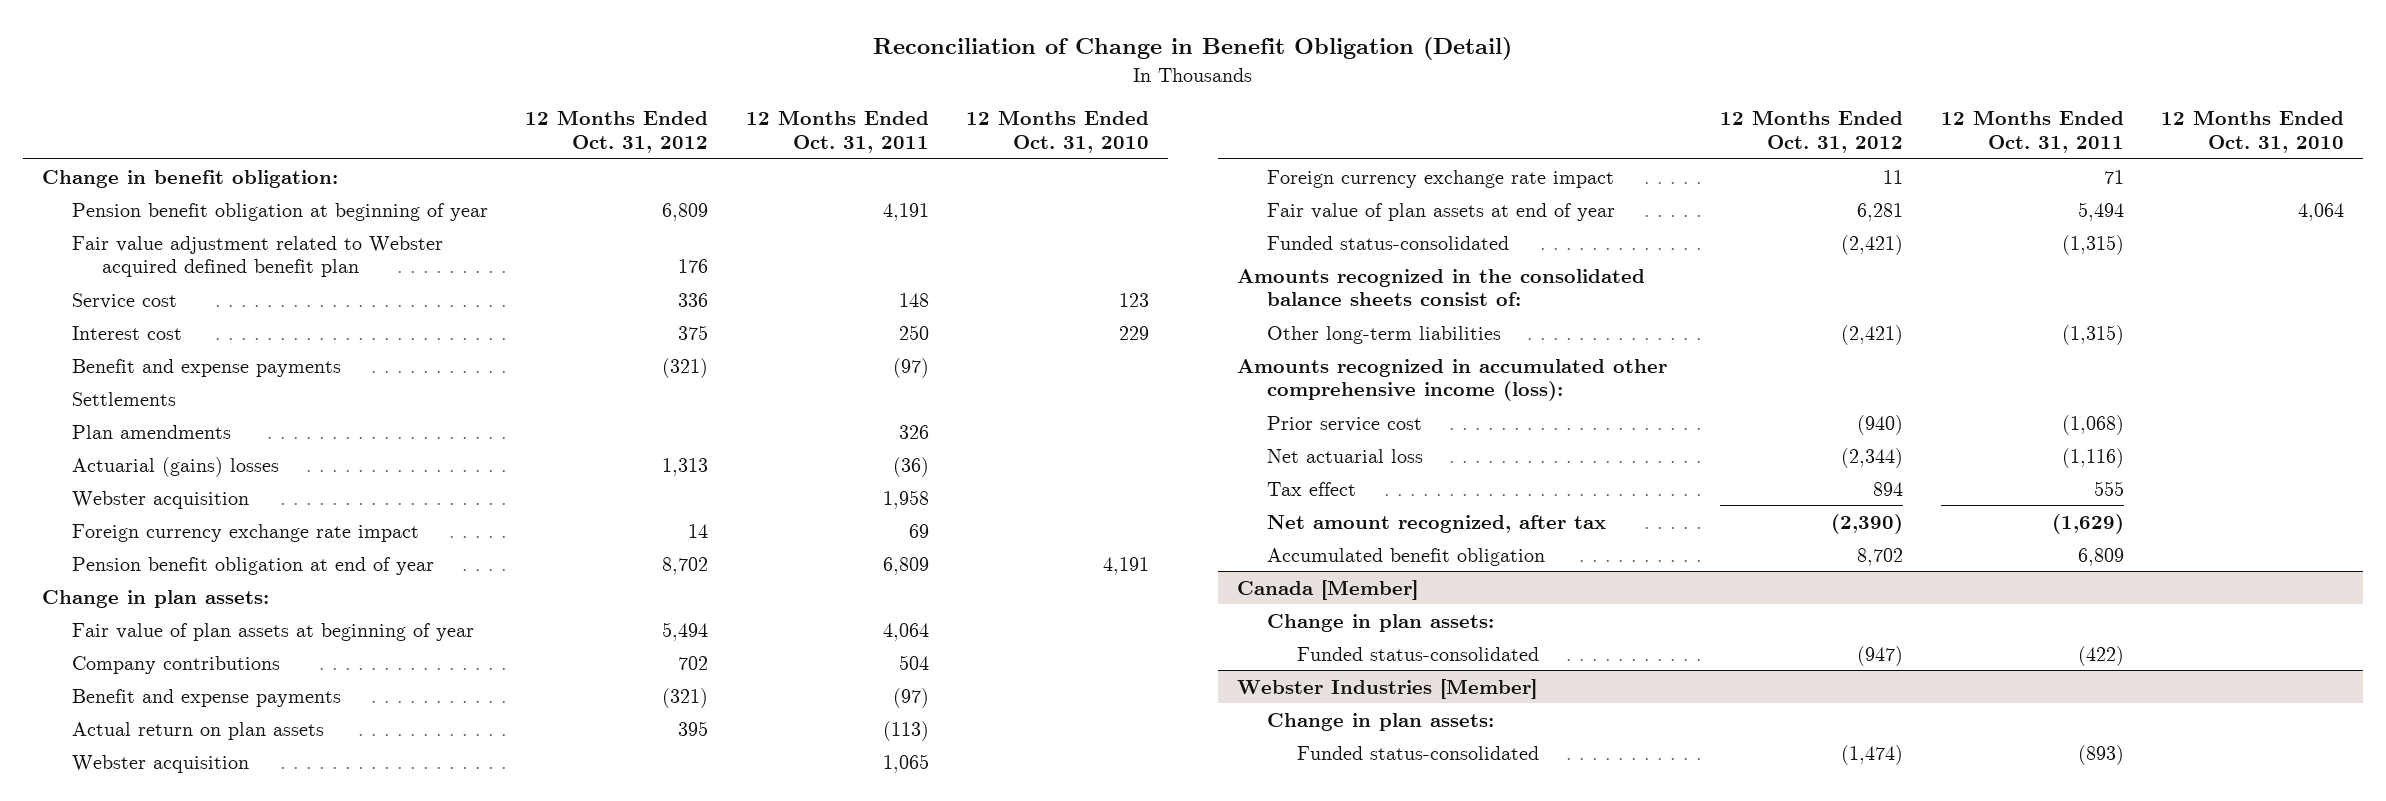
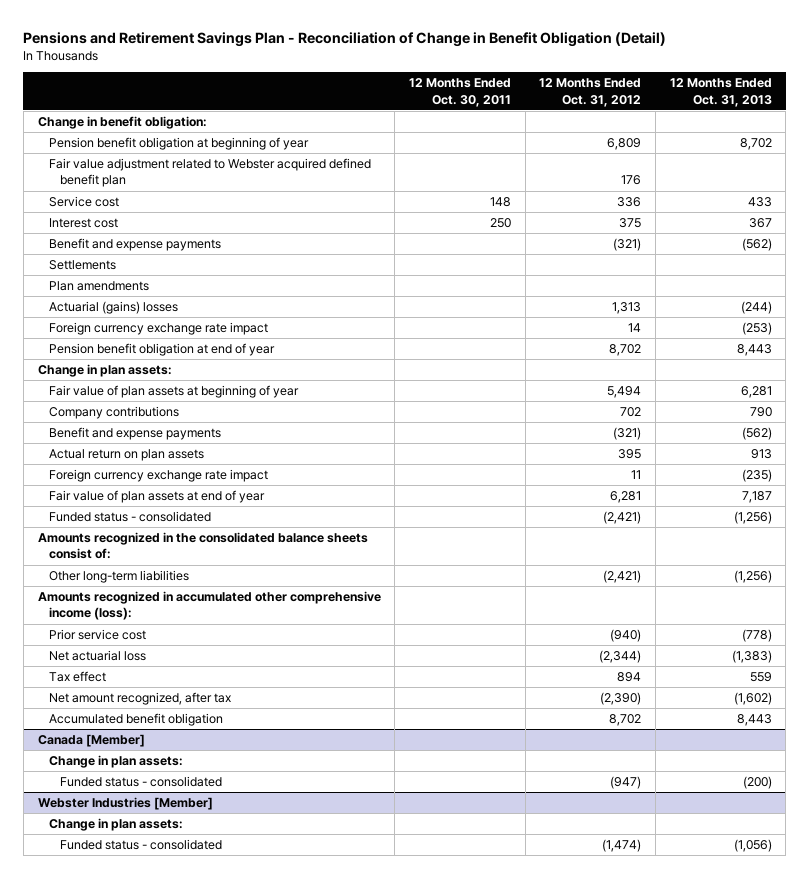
[873,37,1513,61] Reconciliation of Change in Benefit Obligation (Detail) -> [23,31,667,47] Pensions and Retirement Savings Plan - Reconciliation of Change in Benefit Obligation (Detail)
[745,110,929,153] 12 Months Ended Oct. 31, 2011 -> none
[966,110,1150,153] 12 Months Ended Oct. 31, 2010 -> none
none -> [408,78,511,107] 12 Months Ended Oct. 30, 2011
none -> [669,78,772,107] 12 Months Ended Oct. 31, 2013
[71,490,249,509] Webster acquisition -> none
[71,754,249,773] Webster acquisition -> none
[1266,235,1509,250] Funded status-consolidated -> [48,511,211,523] Funded status - consolidated
[1296,646,1539,661] Funded status-consolidated -> [59,776,222,788] Funded status - consolidated
[1296,745,1539,760] Funded status-consolidated -> [59,839,222,851] Funded status - consolidated

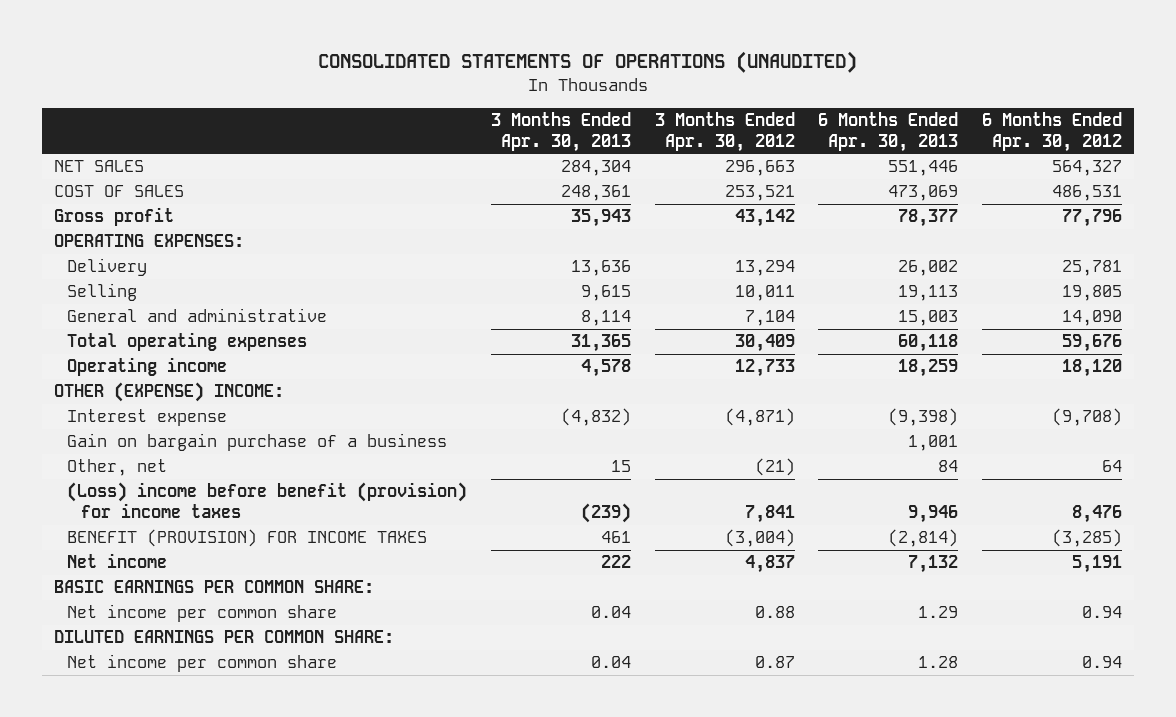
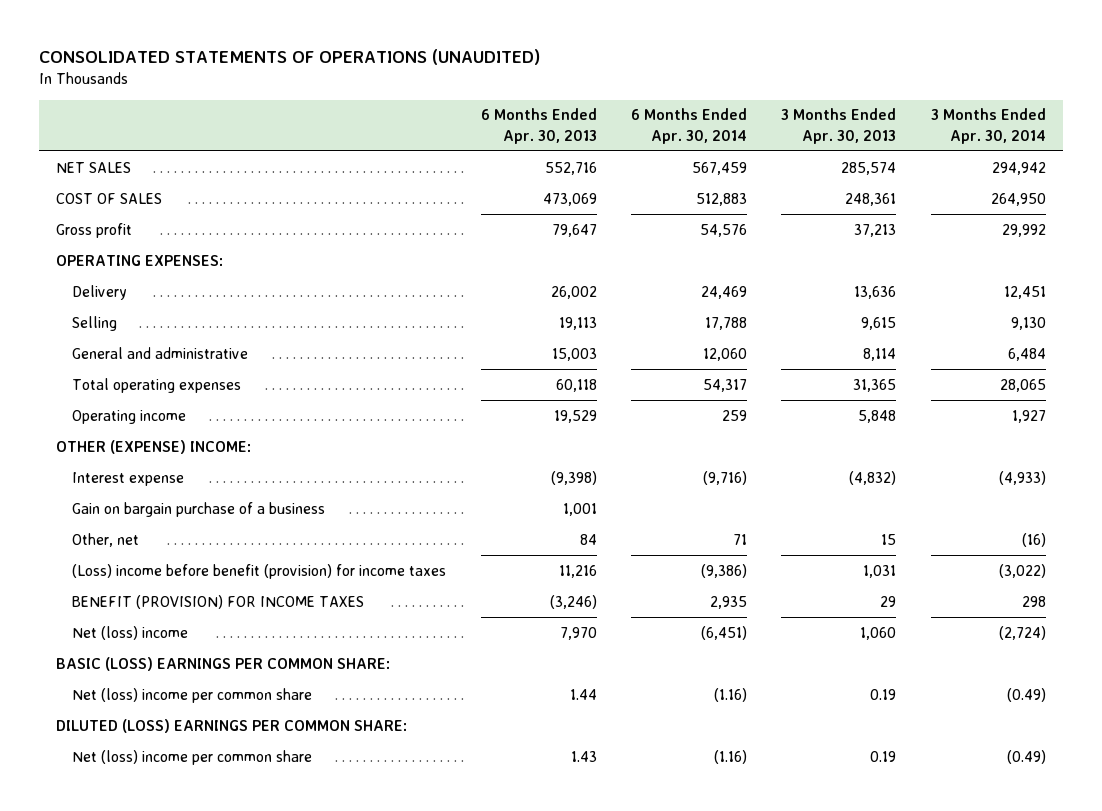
[654,112,795,152] 3 Months Ended Apr. 30, 2012 -> none
[982,112,1123,152] 6 Months Ended Apr. 30, 2012 -> none
none -> [630,108,747,144] 6 Months Ended Apr. 30, 2014
none -> [930,108,1046,144] 3 Months Ended Apr. 30, 2014
[561,160,632,177] 284,304 -> [841,161,897,175] 285,574
[888,160,959,177] 551,446 -> [544,161,597,175] 552,716
[571,209,632,228] 35,943 -> [854,223,897,237] 37,213
[898,209,959,228] 78,377 -> [551,223,597,237] 79,647
[581,359,632,378] 4,578 -> [858,409,897,423] 5,848
[898,359,959,378] 18,259 -> [553,409,597,423] 19,529
[581,502,632,523] (239) -> [863,564,897,578] 1,031
[908,504,959,523] 9,946 -> [558,564,597,578] 11,216
[601,531,632,544] 461 -> [880,595,897,607] 29
[888,529,959,548] (2,814) -> [549,594,597,609] (3,246)
[67,553,168,569] Net income -> [72,625,189,640] Net (loss) income
[601,555,632,569] 222 -> [860,626,897,640] 1,060
[908,555,959,574] 7,132 -> [559,626,597,640] 7,970
[54,580,375,594] BASIC EARNINGS PER COMMON SHARE: -> [56,656,391,671] BASIC (LOSS) EARNINGS PER COMMON SHARE:
[67,604,338,623] Net income per common share -> [72,687,313,703] Net (loss) income per common share
[591,606,632,619] 0.04 -> [870,688,897,700] 0.19
[918,606,959,619] 1.29 -> [569,688,597,700] 1.44
[54,630,395,644] DILUTED EARNINGS PER COMMON SHARE: -> [56,718,408,733] DILUTED (LOSS) EARNINGS PER COMMON SHARE:
[67,654,338,673] Net income per common share -> [72,749,313,765] Net (loss) income per common share
[591,656,632,669] 0.04 -> [870,750,897,762] 0.19
[918,656,959,669] 1.28 -> [570,750,597,762] 1.43

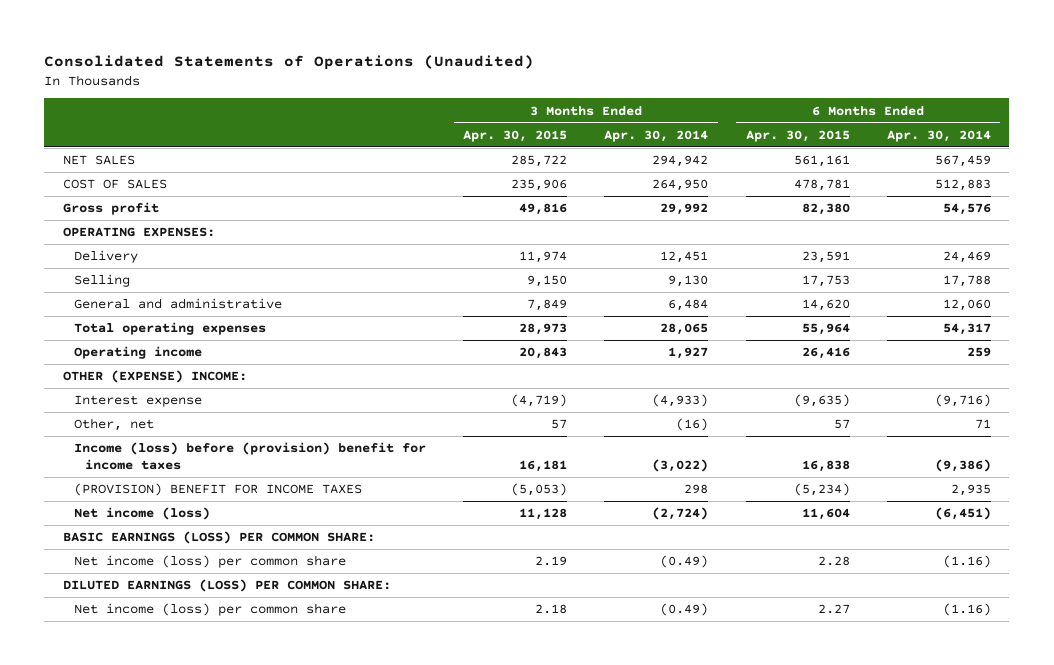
[38,49,540,66] CONSOLIDATED STATEMENTS OF OPERATIONS (UNAUDITED) -> [44,54,535,70] Consolidated Statements of Operations (Unaudited)
[480,108,597,144] 6 Months Ended Apr. 30, 2013 -> none
[781,108,897,144] 3 Months Ended Apr. 30, 2013 -> none
none -> [463,129,568,142] Apr. 30, 2015
none -> [745,129,850,142] Apr. 30, 2015
[72,501,326,517] Gain on bargain purchase of a business -> none
[72,563,447,579] (Loss) income before benefit (provision) for income taxes -> [73,442,426,471] Income (loss) before (provision) benefit for income taxes
[72,594,365,609] BENEFIT (PROVISION) FOR INCOME TAXES -> [73,483,362,497] (PROVISION) BENEFIT FOR INCOME TAXES
[72,625,189,640] Net (loss) income -> [73,507,210,521] Net income (loss)
[56,656,391,671] BASIC (LOSS) EARNINGS PER COMMON SHARE: -> [63,531,376,545] BASIC EARNINGS (LOSS) PER COMMON SHARE:
[72,687,313,703] Net (loss) income per common share -> [73,555,346,569] Net income (loss) per common share
[56,718,408,733] DILUTED (LOSS) EARNINGS PER COMMON SHARE: -> [63,579,392,593] DILUTED EARNINGS (LOSS) PER COMMON SHARE:
[72,749,313,765] Net (loss) income per common share -> [73,603,346,617] Net income (loss) per common share

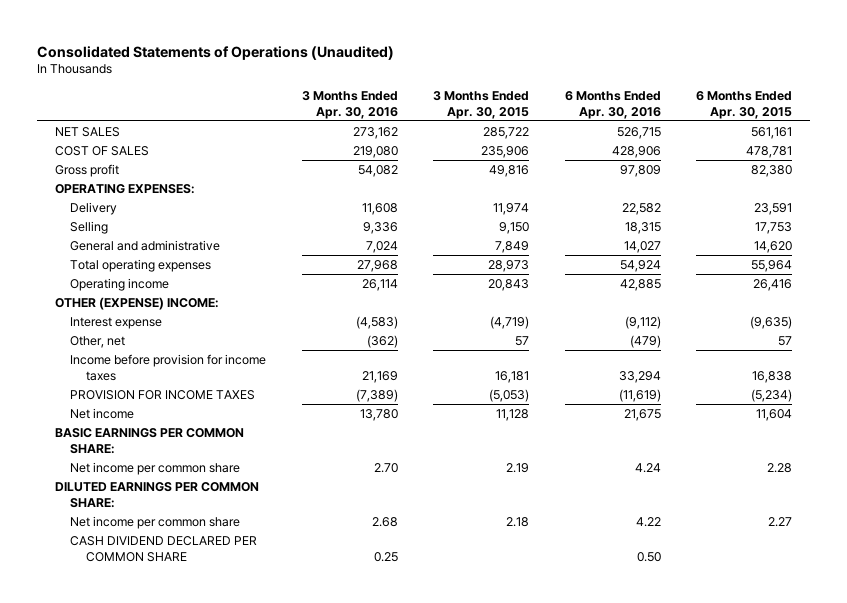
[604,129,709,142] Apr. 30, 2014 -> none
[886,129,991,142] Apr. 30, 2014 -> none
none -> [301,90,398,119] 3 Months Ended Apr. 30, 2016
none -> [564,90,661,119] 6 Months Ended Apr. 30, 2016
[73,442,426,471] Income (loss) before (provision) benefit for income taxes -> [70,354,267,381] Income before provision for income taxes
[73,483,362,497] (PROVISION) BENEFIT FOR INCOME TAXES -> [70,390,256,401] PROVISION FOR INCOME TAXES
[73,507,210,521] Net income (loss) -> [70,408,135,420] Net income
[63,531,376,545] BASIC EARNINGS (LOSS) PER COMMON SHARE: -> [54,428,244,454] BASIC EARNINGS PER COMMON SHARE:
[73,555,346,569] Net income (loss) per common share -> [70,462,241,476] Net income per common share
[63,579,392,593] DILUTED EARNINGS (LOSS) PER COMMON SHARE: -> [54,482,259,508] DILUTED EARNINGS PER COMMON SHARE:
[73,603,346,617] Net income (loss) per common share -> [70,516,241,530] Net income per common share
none -> [70,536,258,562] CASH DIVIDEND DECLARED PER COMMON SHARE

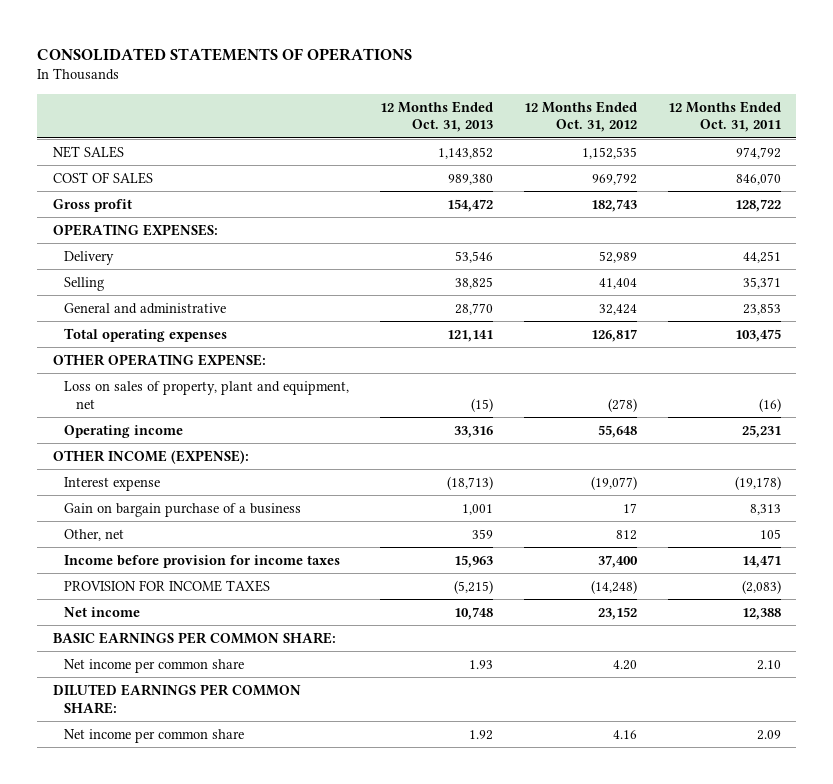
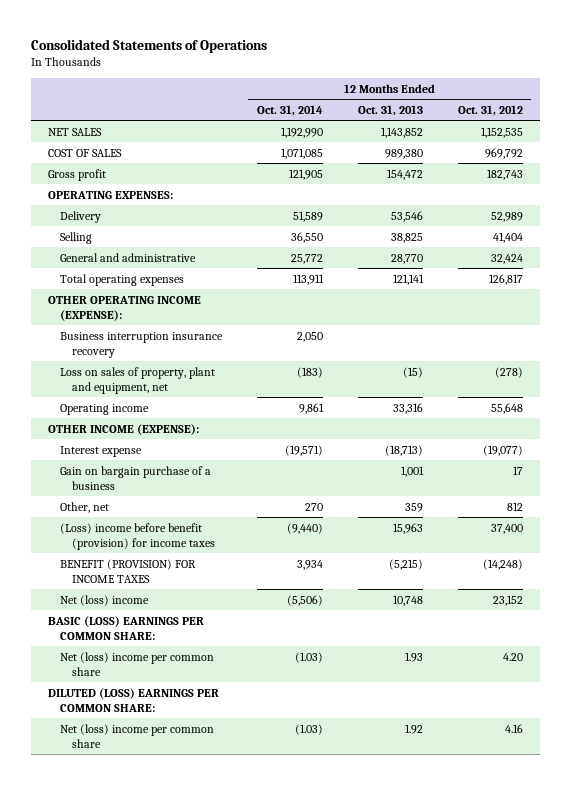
[37,47,413,61] CONSOLIDATED STATEMENTS OF OPERATIONS -> [30,38,267,53] Consolidated Statements of Operations
[667,100,781,133] 12 Months Ended Oct. 31, 2011 -> none
none -> [256,104,323,116] Oct. 31, 2014
[52,353,266,366] OTHER OPERATING EXPENSE: -> [47,295,201,322] OTHER OPERATING INCOME (EXPENSE):
none -> [60,331,224,359] Business interruption insurance recovery
[64,554,341,568] Income before provision for income taxes -> [60,522,216,551] (Loss) income before benefit (provision) for income taxes
[64,579,271,592] PROVISION FOR INCOME TAXES -> [60,558,197,584] BENEFIT (PROVISION) FOR INCOME TAXES
[64,606,141,617] Net income -> [60,594,150,606] Net (loss) income
[52,631,336,644] BASIC EARNINGS PER COMMON SHARE: -> [47,615,204,641] BASIC (LOSS) EARNINGS PER COMMON SHARE:
[64,658,245,673] Net income per common share -> [60,651,215,677] Net (loss) income per common share
[52,683,301,714] DILUTED EARNINGS PER COMMON SHARE: -> [47,687,219,713] DILUTED (LOSS) EARNINGS PER COMMON SHARE:
[64,728,245,743] Net income per common share -> [60,723,215,749] Net (loss) income per common share

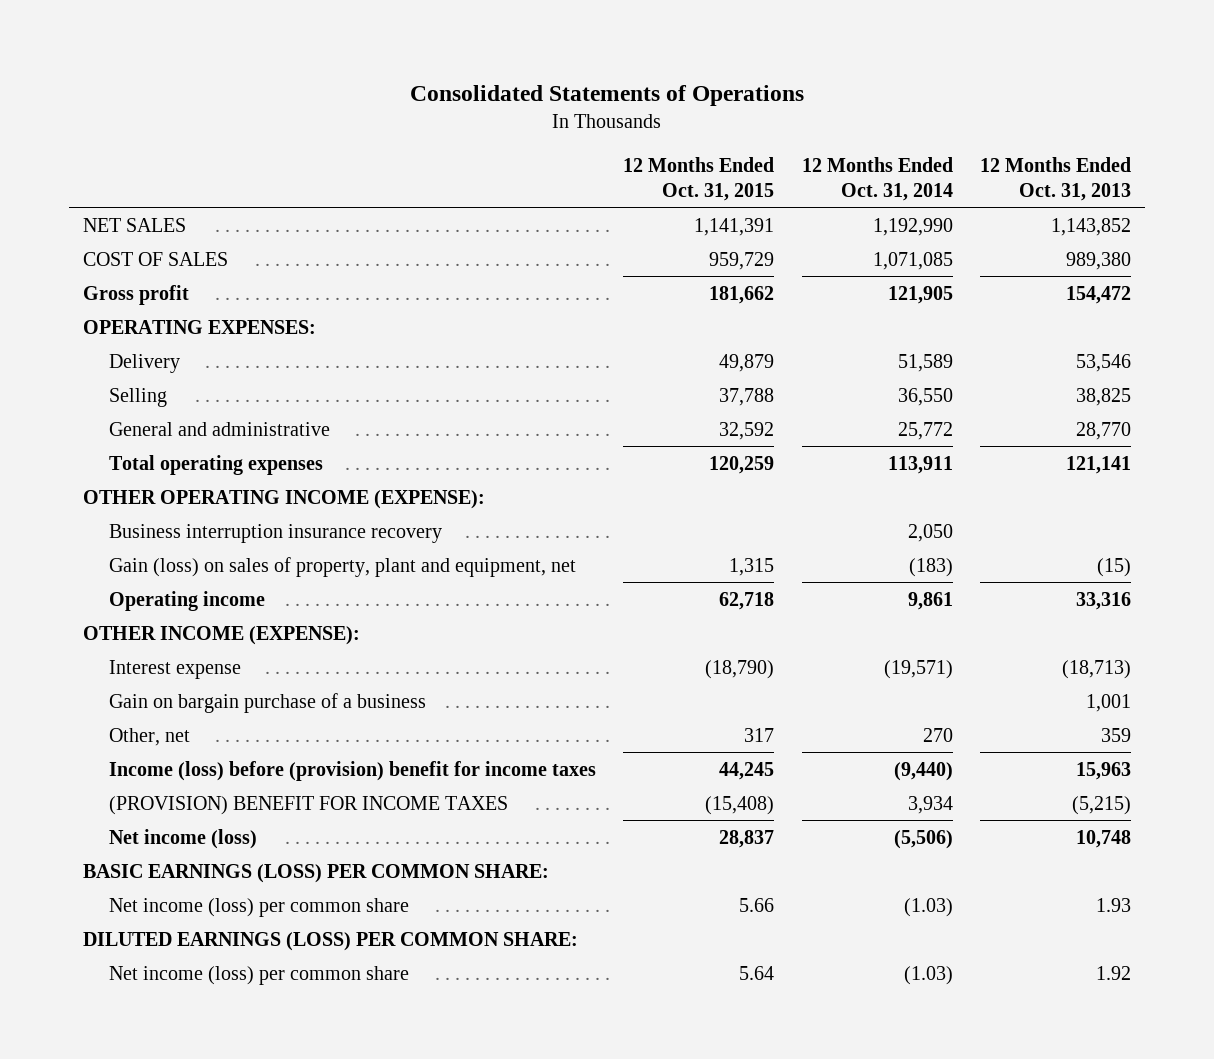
[457,104,523,116] Oct. 31, 2012 -> none
none -> [623,156,775,201] 12 Months Ended Oct. 31, 2015
[60,366,216,395] Loss on sales of property, plant and equipment, net -> [108,556,576,577] Gain (loss) on sales of property, plant and equipment, net
[60,522,216,551] (Loss) income before benefit (provision) for income taxes -> [108,760,596,781] Income (loss) before (provision) benefit for income taxes
[60,558,197,584] BENEFIT (PROVISION) FOR INCOME TAXES -> [108,795,508,815] (PROVISION) BENEFIT FOR INCOME TAXES
[60,594,150,606] Net (loss) income -> [108,828,257,849] Net income (loss)
[47,615,204,641] BASIC (LOSS) EARNINGS PER COMMON SHARE: -> [83,863,550,883] BASIC EARNINGS (LOSS) PER COMMON SHARE:
[60,651,215,677] Net (loss) income per common share -> [108,897,409,917] Net income (loss) per common share
[47,687,219,713] DILUTED (LOSS) EARNINGS PER COMMON SHARE: -> [83,931,579,951] DILUTED EARNINGS (LOSS) PER COMMON SHARE:
[60,723,215,749] Net (loss) income per common share -> [108,965,409,985] Net income (loss) per common share

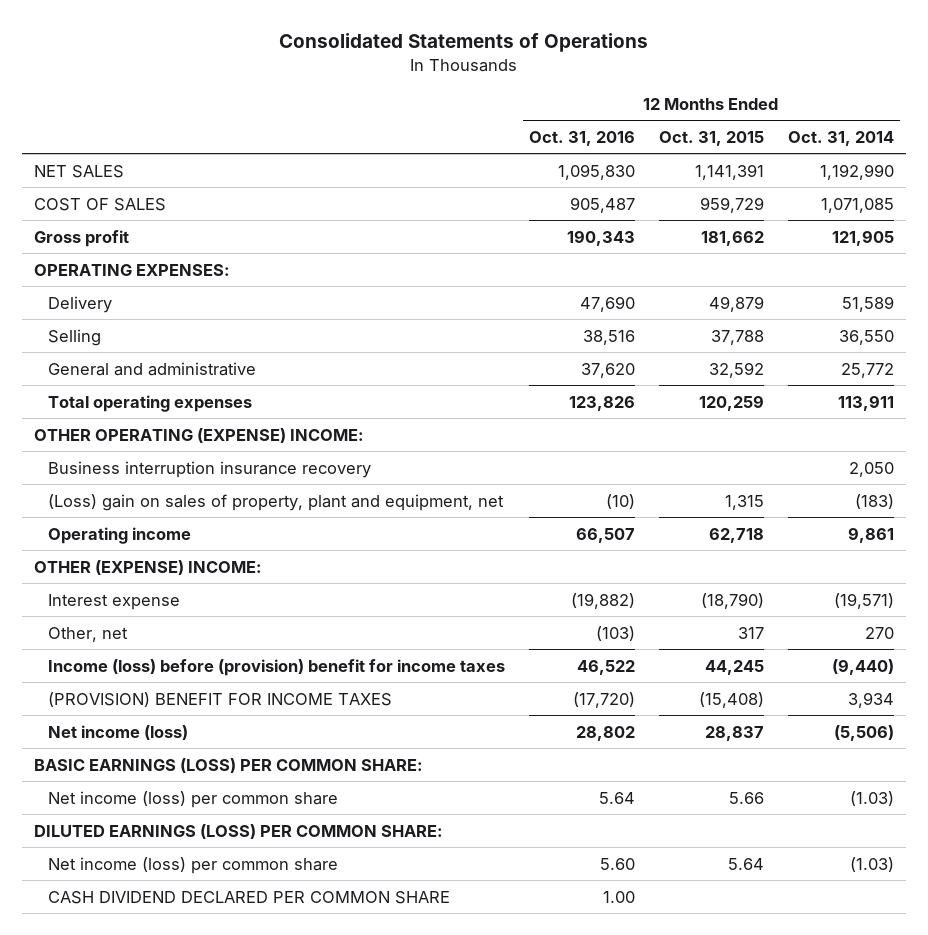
[980,156,1132,201] 12 Months Ended Oct. 31, 2013 -> none
none -> [528,130,635,146] Oct. 31, 2016
[83,489,486,509] OTHER OPERATING INCOME (EXPENSE): -> [34,427,365,443] OTHER OPERATING (EXPENSE) INCOME:
[108,556,576,577] Gain (loss) on sales of property, plant and equipment, net -> [47,493,504,511] (Loss) gain on sales of property, plant and equipment, net
[83,625,361,645] OTHER INCOME (EXPENSE): -> [34,559,263,575] OTHER (EXPENSE) INCOME:
[108,692,426,713] Gain on bargain purchase of a business -> none
none -> [47,890,450,904] CASH DIVIDEND DECLARED PER COMMON SHARE

